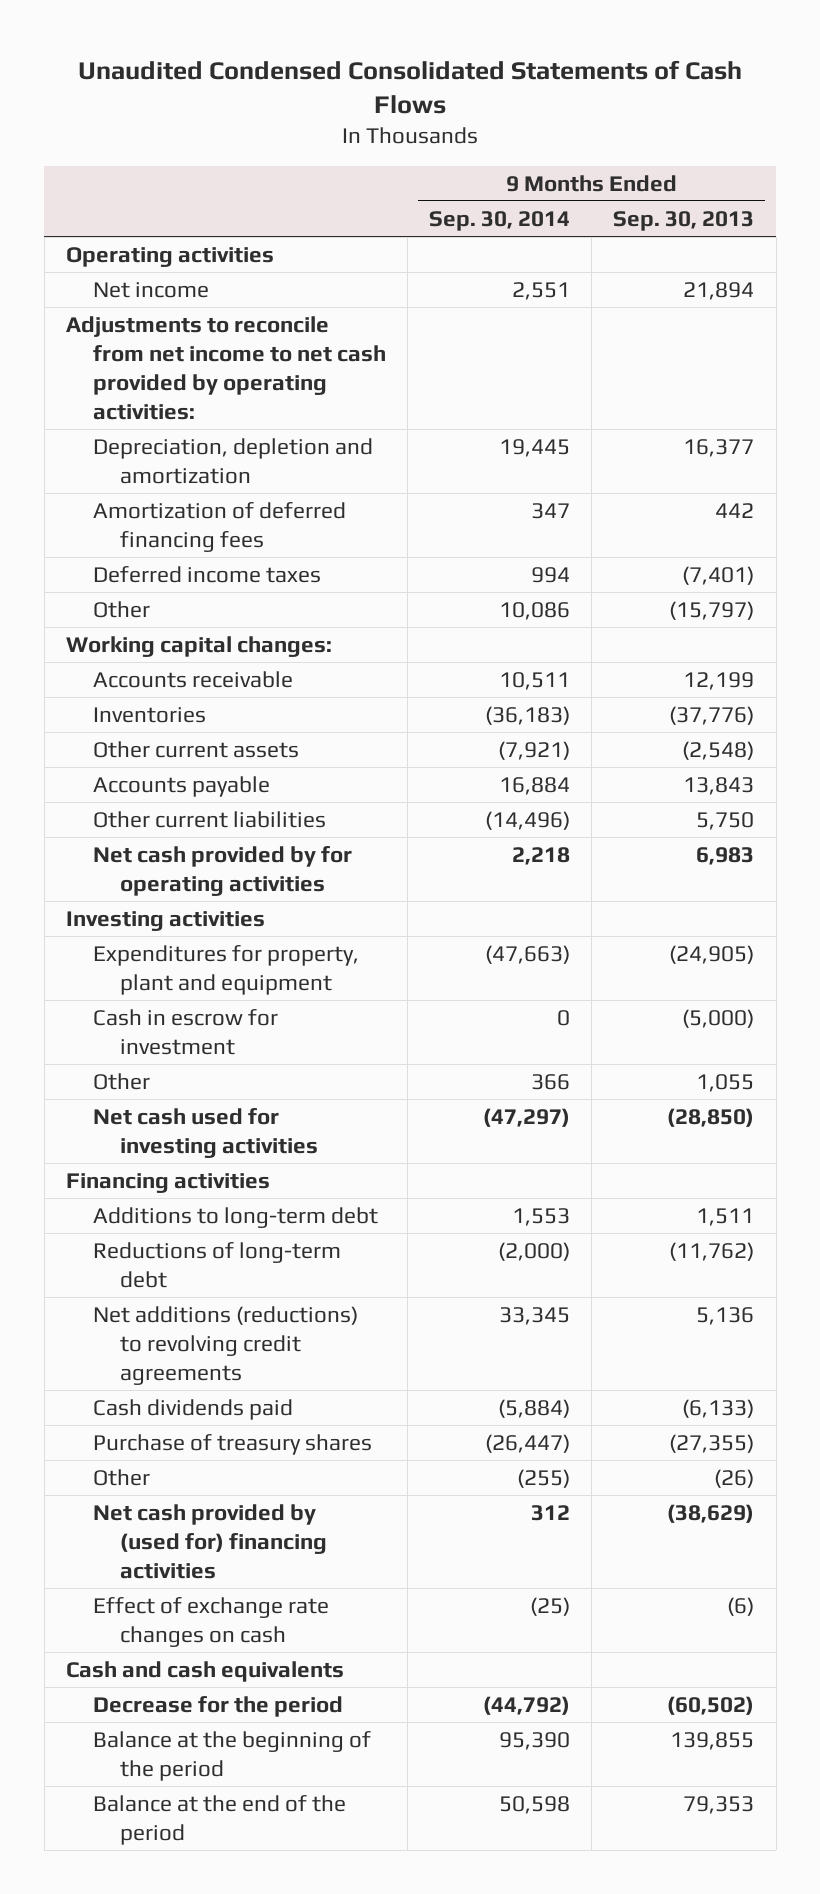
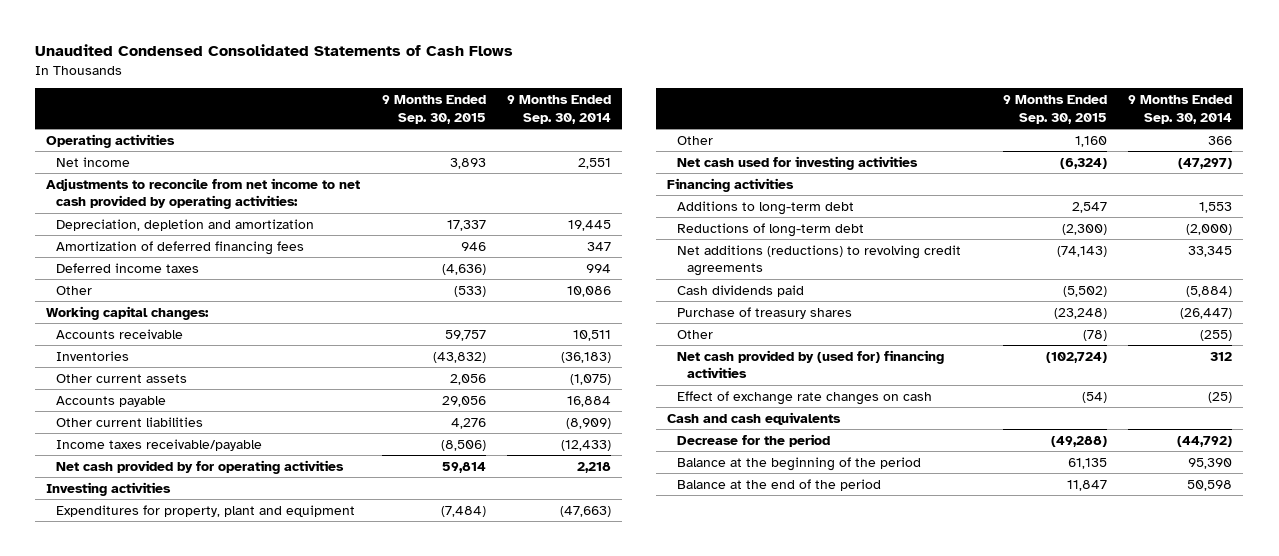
[613,210,755,231] Sep. 30, 2013 -> none
none -> [381,95,486,124] 9 Months Ended Sep. 30, 2015
[498,740,571,760] (7,921) -> [570,373,612,385] (1,075)
[485,810,571,830] (14,496) -> [566,417,612,429] (8,909)
none -> [55,438,262,451] Income taxes receivable/payable
[92,1008,278,1055] Cash in escrow for investment -> none

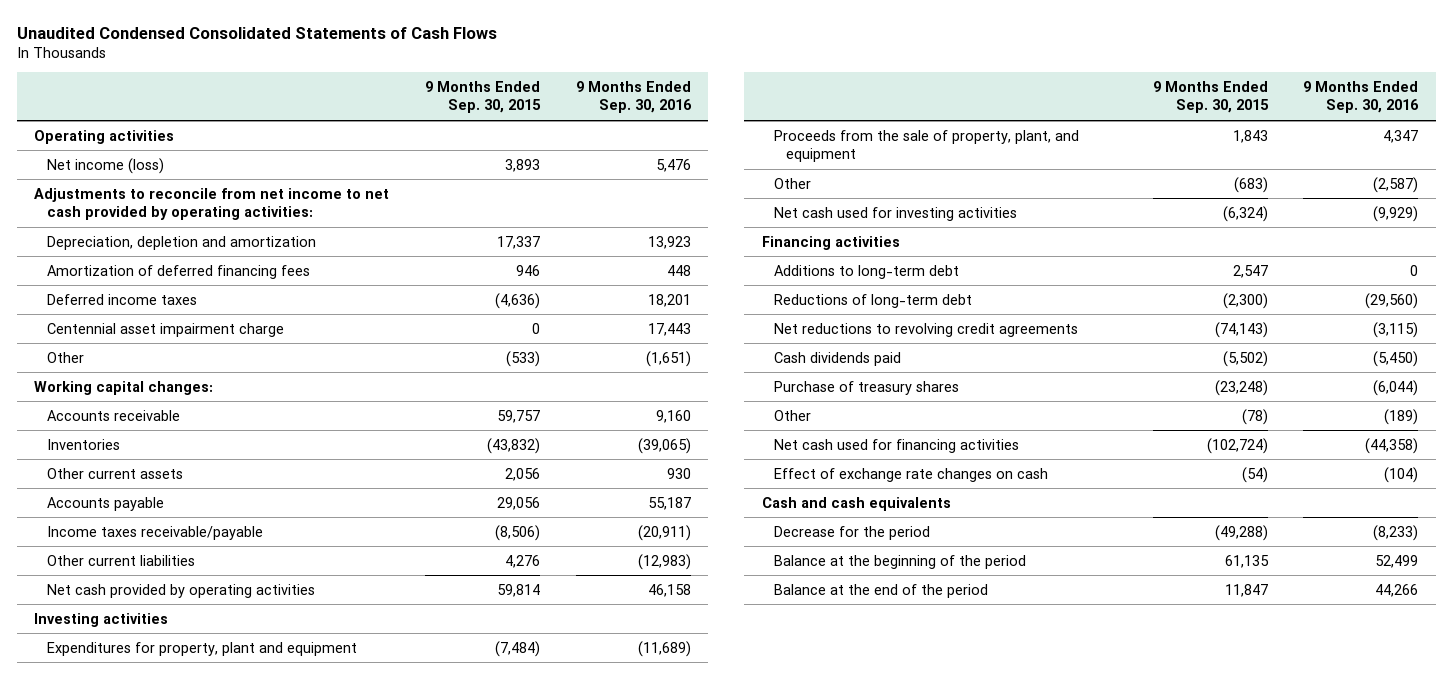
[507,95,612,124] 9 Months Ended Sep. 30, 2014 -> none
none -> [575,81,692,114] 9 Months Ended Sep. 30, 2016
[55,156,130,167] Net income -> [46,157,164,174] Net income (loss)
none -> [46,322,284,337] Centennial asset impairment charge
[55,416,203,427] Other current liabilities -> [46,554,195,566] Other current liabilities
[55,459,344,474] Net cash provided by for operating activities -> [46,583,315,598] Net cash provided by operating activities
none -> [774,129,1080,163] Proceeds from the sale of property, plant, and equipment
[1074,135,1107,147] 1,160 -> [1233,176,1268,193] (683)
[676,244,961,277] Net additions (reductions) to revolving credit agreements -> [774,322,1079,337] Net reductions to revolving credit agreements
[676,349,944,379] Net cash provided by (used for) financing activities -> [774,438,1020,453] Net cash used for financing activities

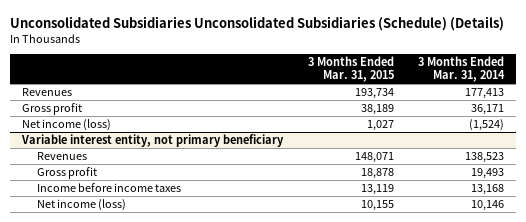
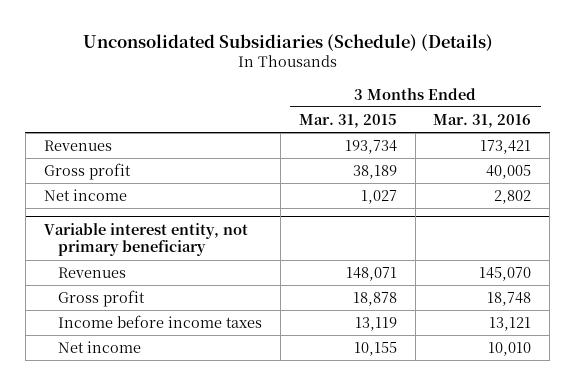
[10,15,505,31] Unconsolidated Subsidiaries Unconsolidated Subsidiaries (Schedule) (Details) -> [82,33,493,51] Unconsolidated Subsidiaries (Schedule) (Details)
[417,55,505,83] 3 Months Ended Mar. 31, 2014 -> none
none -> [433,113,532,128] Mar. 31, 2016
[22,119,112,132] Net income (loss) -> [43,188,127,201] Net income
[36,199,126,212] Net income (loss) -> [58,340,142,353] Net income

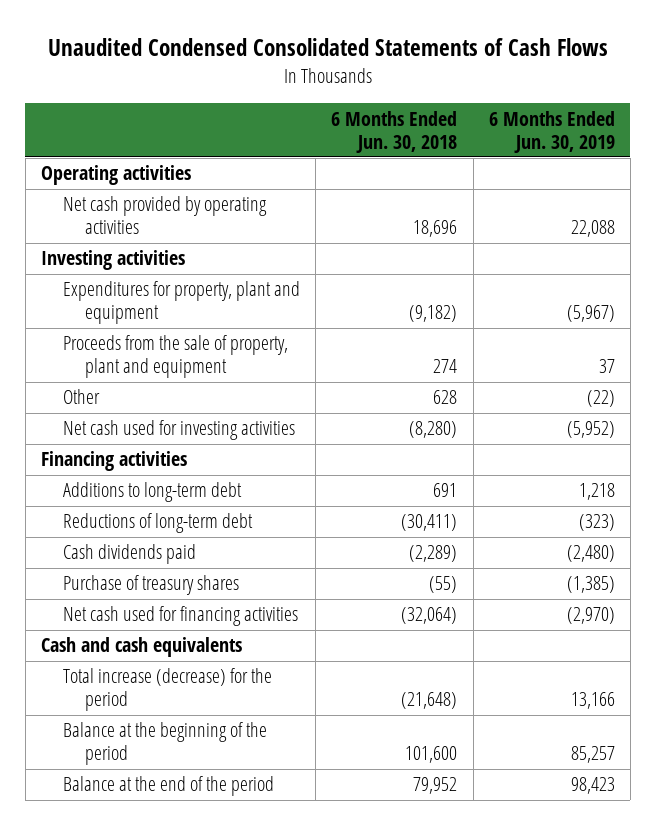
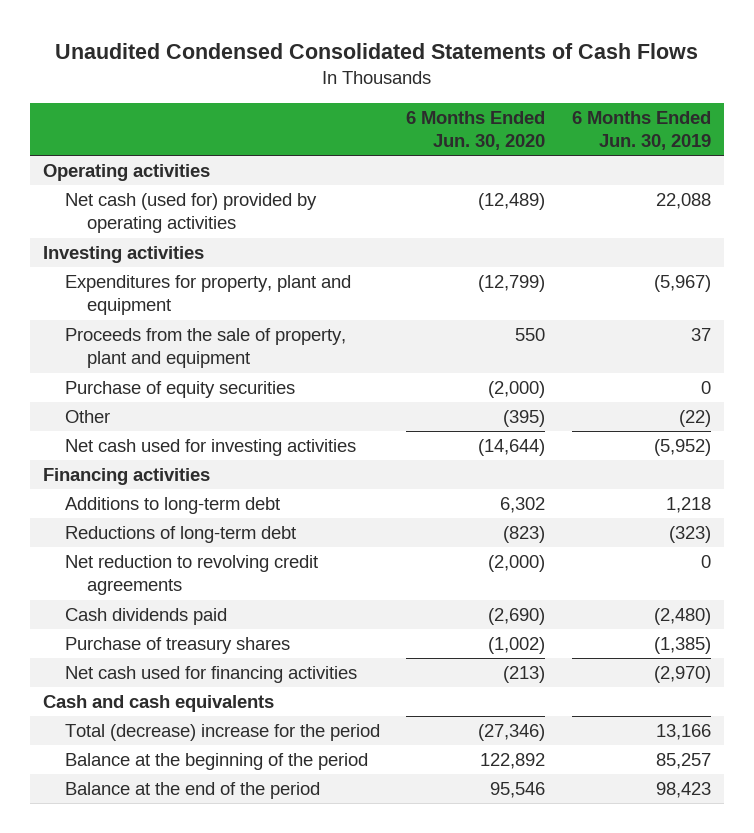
[331,110,458,153] 6 Months Ended Jun. 30, 2018 -> none
none -> [406,110,546,151] 6 Months Ended Jun. 30, 2020
[63,196,268,235] Net cash provided by operating activities -> [65,193,318,234] Net cash (used for) provided by operating activities
none -> [65,381,296,399] Purchase of equity securities
none -> [65,555,319,596] Net reduction to revolving credit agreements
[63,668,273,712] Total increase (decrease) for the period -> [65,724,381,742] Total (decrease) increase for the period

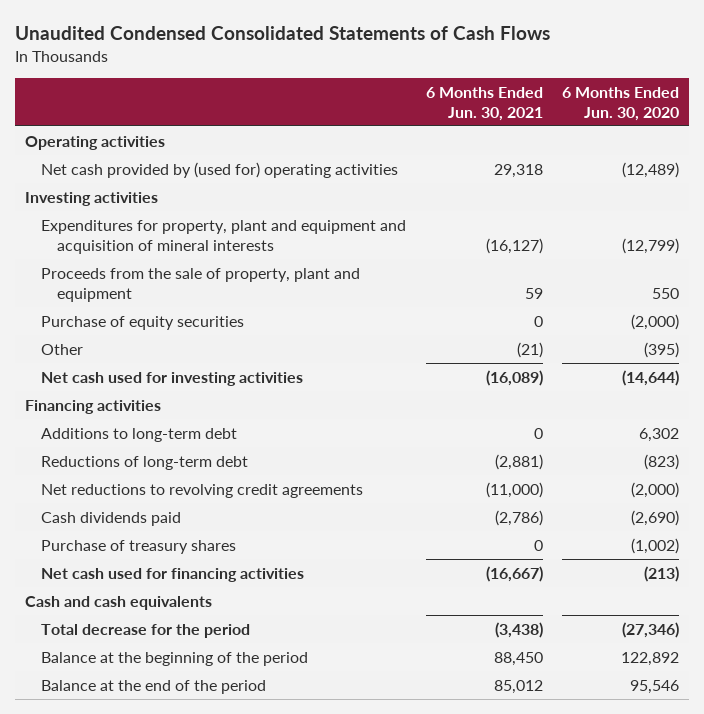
[571,110,711,151] 6 Months Ended Jun. 30, 2019 -> none
none -> [425,87,543,121] 6 Months Ended Jun. 30, 2021
[65,193,318,234] Net cash (used for) provided by operating activities -> [41,161,399,178] Net cash provided by (used for) operating activities
[65,275,352,316] Expenditures for property, plant and equipment -> [41,219,407,254] Expenditures for property, plant and equipment and acquisition of mineral interests
[65,555,319,596] Net reduction to revolving credit agreements -> [41,483,364,498] Net reductions to revolving credit agreements
[65,724,381,742] Total (decrease) increase for the period -> [41,623,251,638] Total decrease for the period

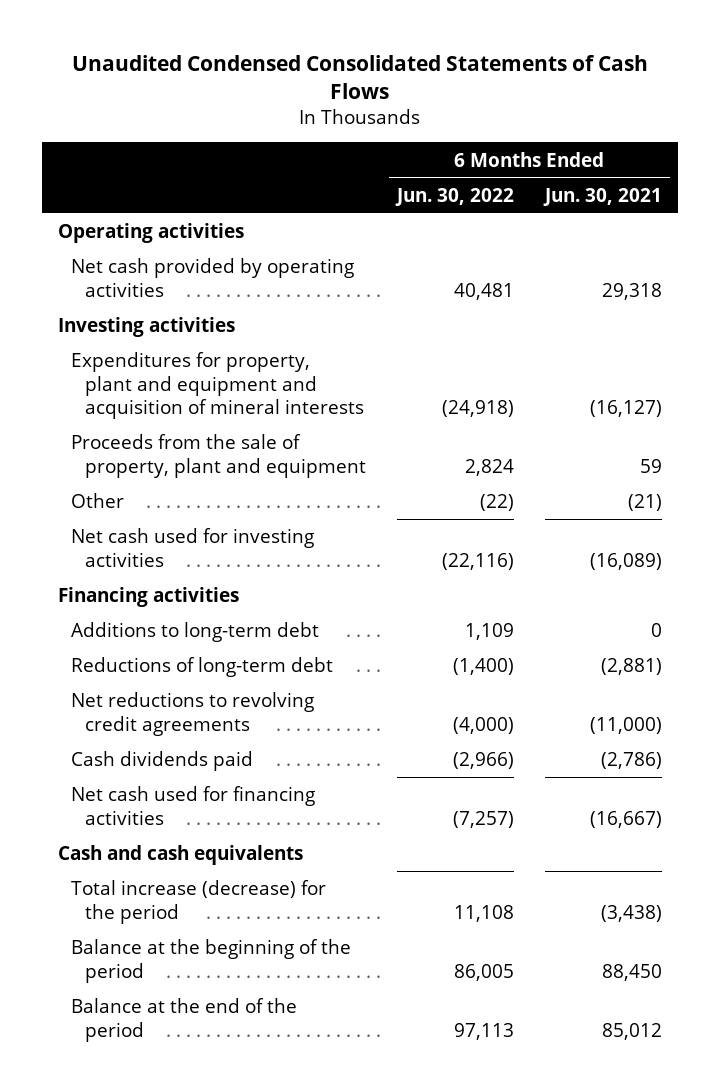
[562,87,680,121] 6 Months Ended Jun. 30, 2020 -> none
none -> [394,187,514,206] Jun. 30, 2022
[41,161,399,178] Net cash provided by (used for) operating activities -> [71,258,355,297] Net cash provided by operating activities
[41,315,245,330] Purchase of equity securities -> none
[41,539,237,554] Purchase of treasury shares -> none
[41,623,251,638] Total decrease for the period -> [71,880,327,924] Total increase (decrease) for the period

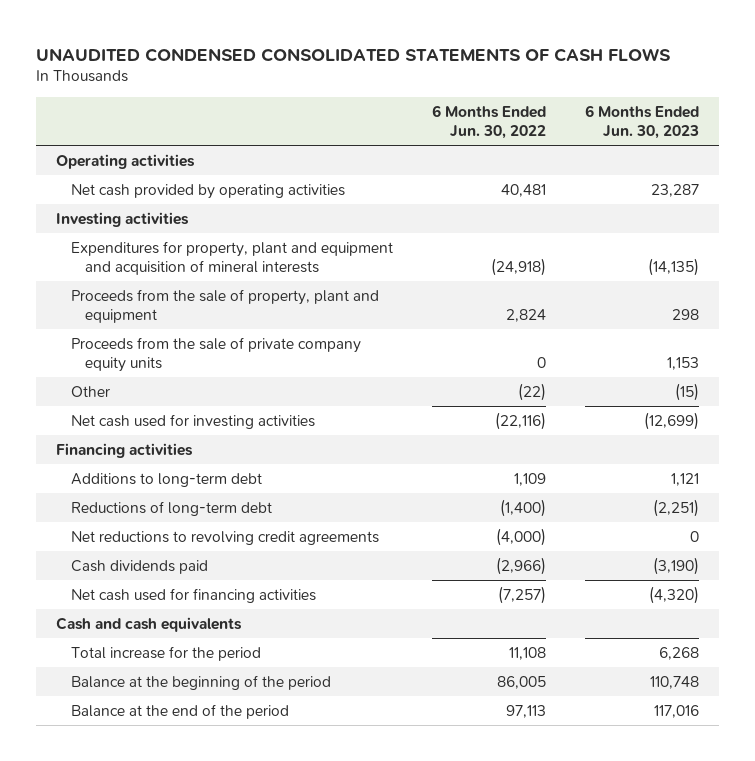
[71,54,648,100] Unaudited Condensed Consolidated Statements of Cash Flows -> [36,47,672,62] UNAUDITED CONDENSED CONSOLIDATED STATEMENTS OF CASH FLOWS
[543,187,663,206] Jun. 30, 2021 -> none
none -> [585,104,700,140] 6 Months Ended Jun. 30, 2023
none -> [70,336,361,373] Proceeds from the sale of private company equity units
[71,880,327,924] Total increase (decrease) for the period -> [70,645,261,661] Total increase for the period

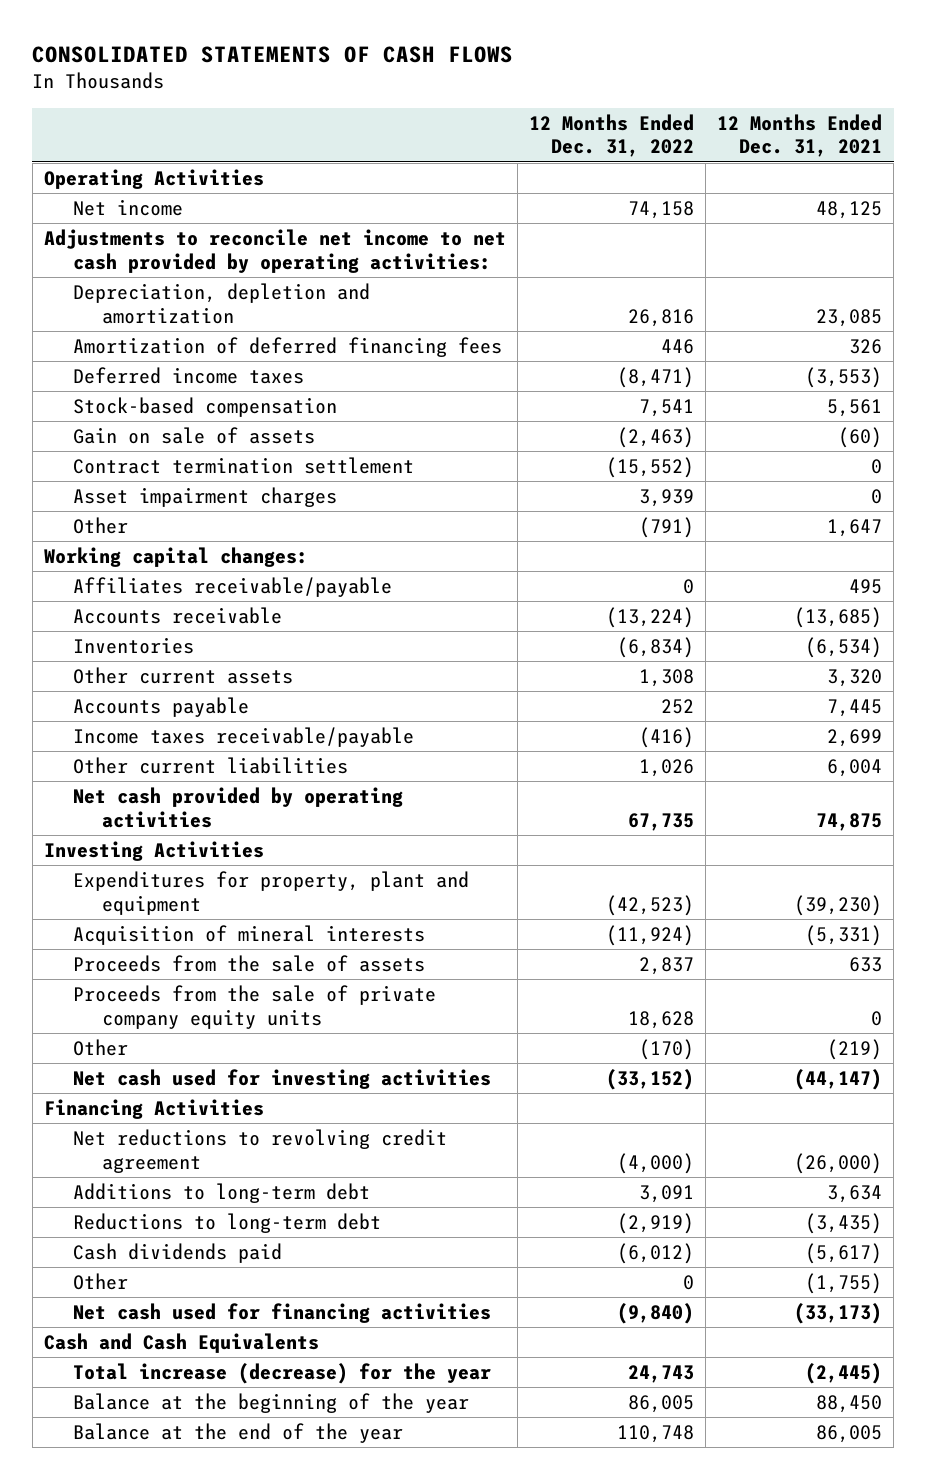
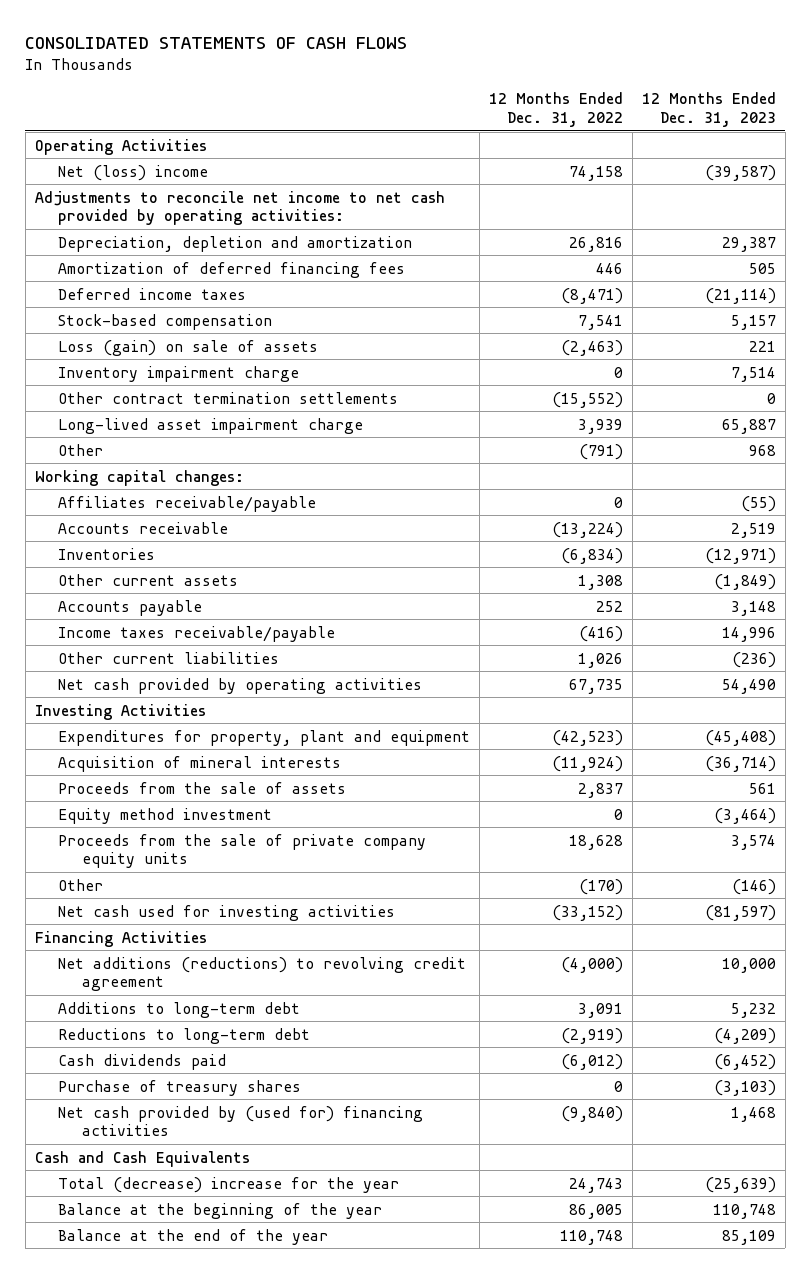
[717,113,883,158] 12 Months Ended Dec. 31, 2021 -> none
none -> [641,92,776,127] 12 Months Ended Dec. 31, 2023
[73,199,184,217] Net income -> [58,164,209,181] Net (loss) income
[73,427,316,445] Gain on sale of assets -> [58,339,319,356] Loss (gain) on sale of assets
none -> [58,365,300,382] Inventory impairment charge
[73,457,415,475] Contract termination settlement -> [58,391,399,404] Other contract termination settlements
[73,487,338,508] Asset impairment charges -> [58,417,364,434] Long-lived asset impairment charge
none -> [58,807,273,824] Equity method investment
[73,1129,448,1173] Net reductions to revolving credit agreement -> [58,956,467,991] Net additions (reductions) to revolving credit agreement
[73,1273,129,1291] Other -> none
none -> [58,1079,302,1096] Purchase of treasury shares
[73,1303,492,1324] Net cash used for financing activities -> [58,1105,424,1136] Net cash provided by (used for) financing activities
[73,1363,492,1385] Total increase (decrease) for the year -> [58,1176,400,1193] Total (decrease) increase for the year

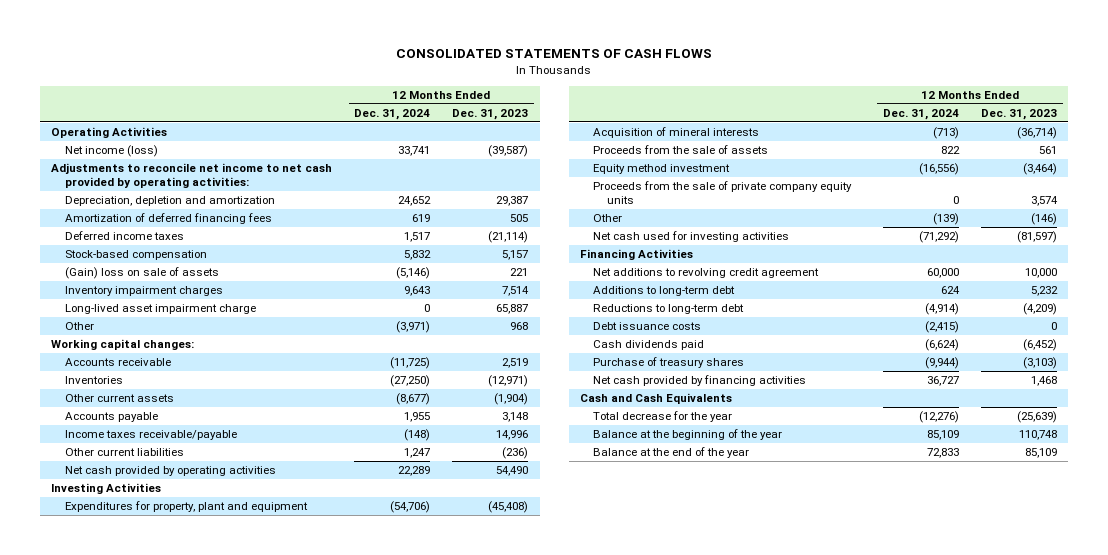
[489,92,624,127] 12 Months Ended Dec. 31, 2022 -> none
none -> [354,108,431,120] Dec. 31, 2024
[58,164,209,181] Net (loss) income -> [64,145,158,158] Net income (loss)
[58,391,399,404] Other contract termination settlements -> none
[58,339,319,356] Loss (gain) on sale of assets -> [64,267,219,280] (Gain) loss on sale of assets
[58,365,300,382] Inventory impairment charge -> [64,286,223,297] Inventory impairment charges
[58,495,317,512] Affiliates receivable/payable -> none
[713,573,776,590] (1,849) -> [494,393,529,406] (1,904)
[58,956,467,991] Net additions (reductions) to revolving credit agreement -> [593,268,820,279] Net additions to revolving credit agreement
none -> [593,322,702,331] Debt issuance costs
[58,1105,424,1136] Net cash provided by (used for) financing activities -> [593,375,807,387] Net cash provided by financing activities
[58,1176,400,1193] Total (decrease) increase for the year -> [593,411,733,423] Total decrease for the year

